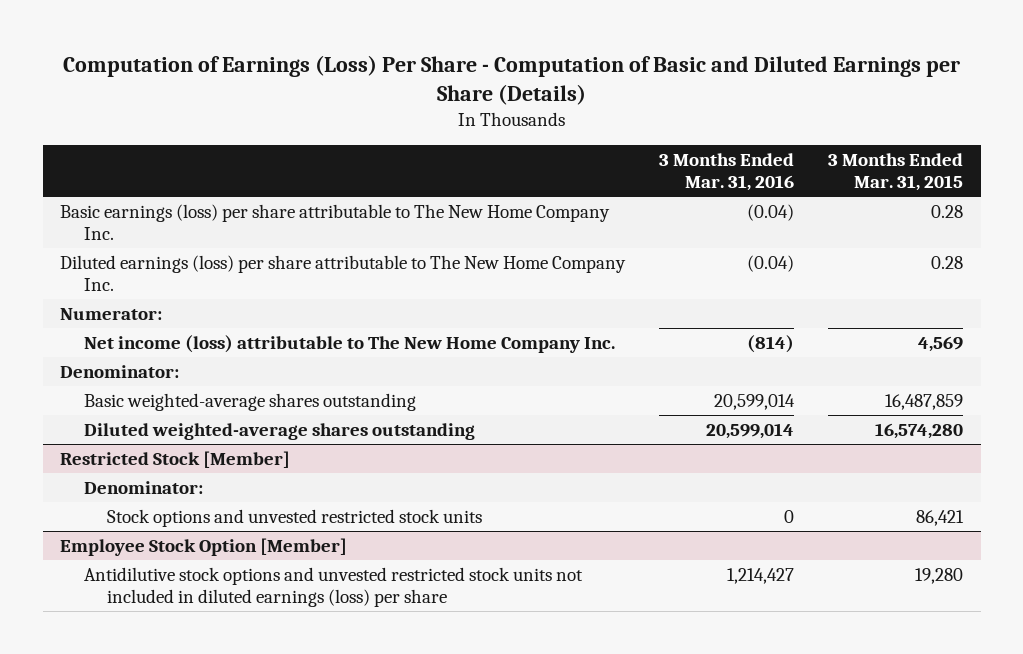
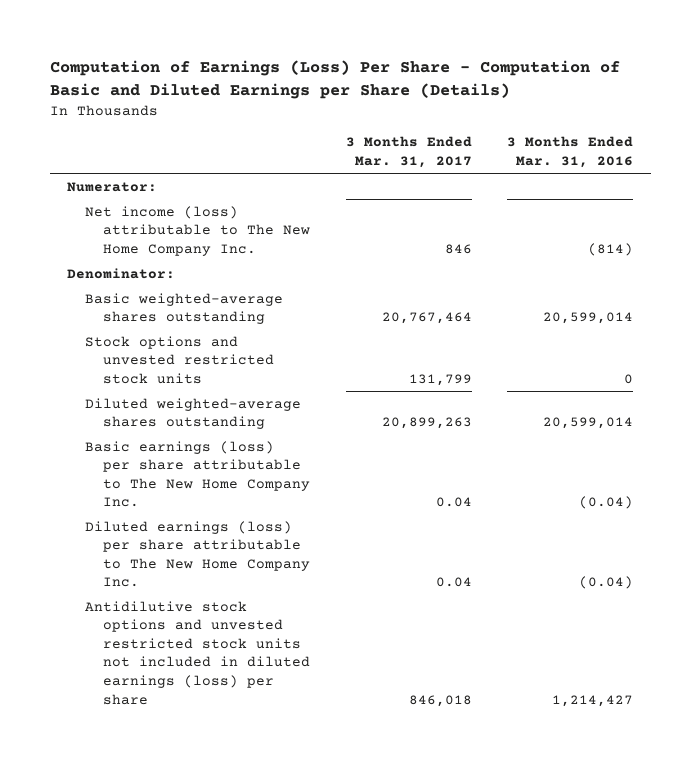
[828,152,964,192] 3 Months Ended Mar. 31, 2015 -> none
none -> [345,136,472,169] 3 Months Ended Mar. 31, 2017
[59,450,290,468] Restricted Stock [Member] -> none
[83,480,203,494] Denominator: -> none
[59,537,347,556] Employee Stock Option [Member] -> none
[83,422,475,440] Diluted weighted-average shares outstanding -> [85,397,302,430] Diluted weighted-average shares outstanding
[59,203,610,241] Basic earnings (loss) per share attributable to The New Home Company Inc. -> [85,440,311,508] Basic earnings (loss) per share attributable to The New Home Company Inc.
[59,254,626,292] Diluted earnings (loss) per share attributable to The New Home Company Inc. -> [85,520,311,588] Diluted earnings (loss) per share attributable to The New Home Company Inc.

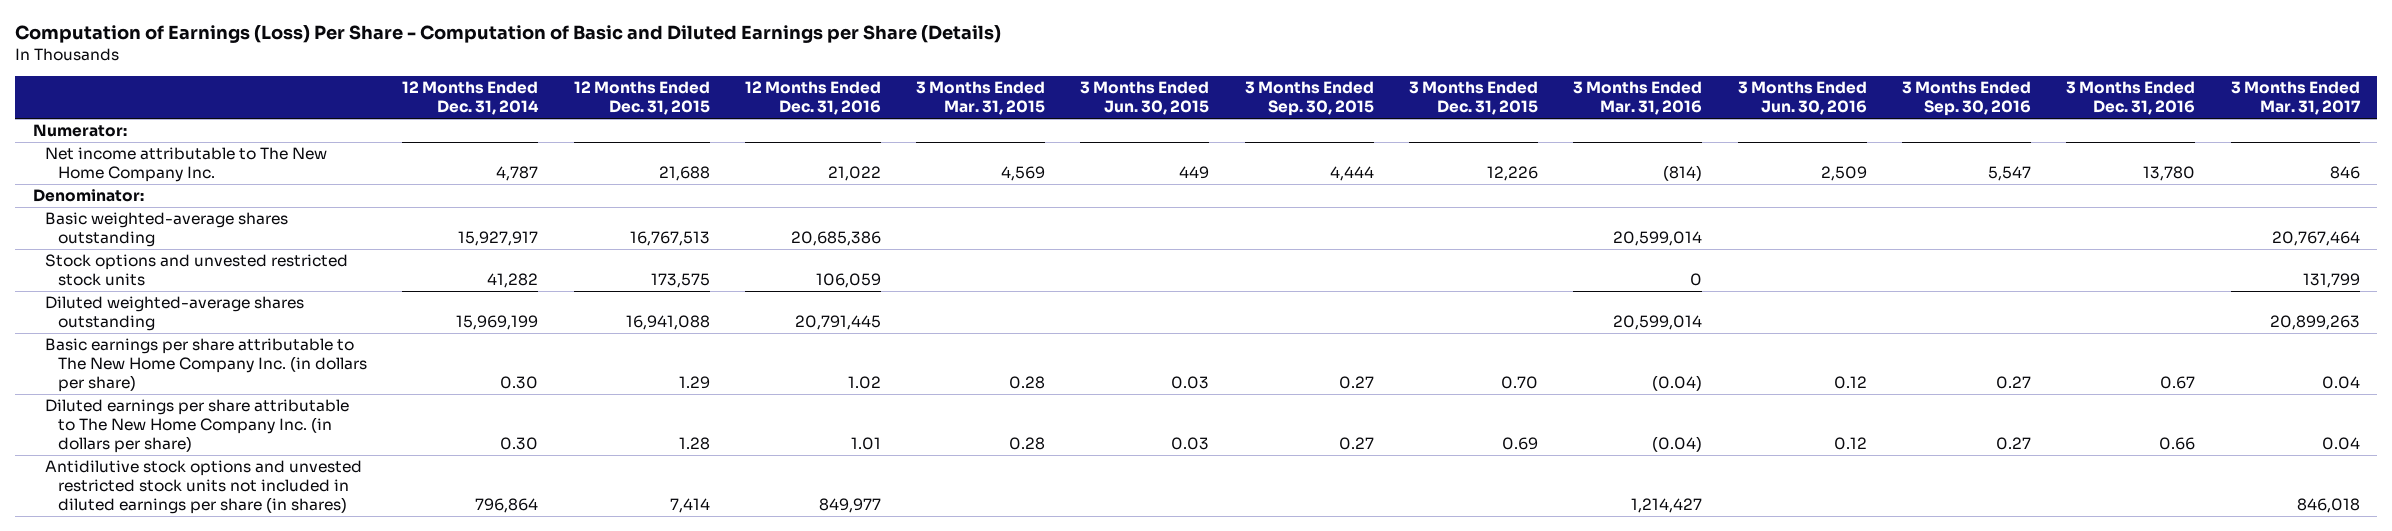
none -> [402,81,540,116] 12 Months Ended Dec. 31, 2014
none -> [573,81,710,116] 12 Months Ended Dec. 31, 2015
none -> [744,81,881,116] 12 Months Ended Dec. 31, 2016
none -> [916,81,1046,116] 3 Months Ended Mar. 31, 2015
none -> [1080,81,1210,116] 3 Months Ended Jun. 30, 2015
none -> [1244,81,1374,117] 3 Months Ended Sep. 30, 2015
none -> [1409,81,1539,116] 3 Months Ended Dec. 31, 2015
none -> [1737,81,1867,116] 3 Months Ended Jun. 30, 2016
none -> [1901,81,2031,117] 3 Months Ended Sep. 30, 2016
none -> [2066,81,2196,116] 3 Months Ended Dec. 31, 2016
[85,205,311,256] Net income (loss) attributable to The New Home Company Inc. -> [45,147,328,183] Net income attributable to The New Home Company Inc.
[85,440,311,508] Basic earnings (loss) per share attributable to The New Home Company Inc. -> [45,338,367,393] Basic earnings per share attributable to The New Home Company Inc. (in dollars per share)
[85,520,311,588] Diluted earnings (loss) per share attributable to The New Home Company Inc. -> [45,399,350,454] Diluted earnings per share attributable to The New Home Company Inc. (in dollars per share)
[85,600,311,705] Antidilutive stock options and unvested restricted stock units not included in diluted earnings (loss) per share -> [45,460,363,515] Antidilutive stock options and unvested restricted stock units not included in diluted earnings per share (in shares)

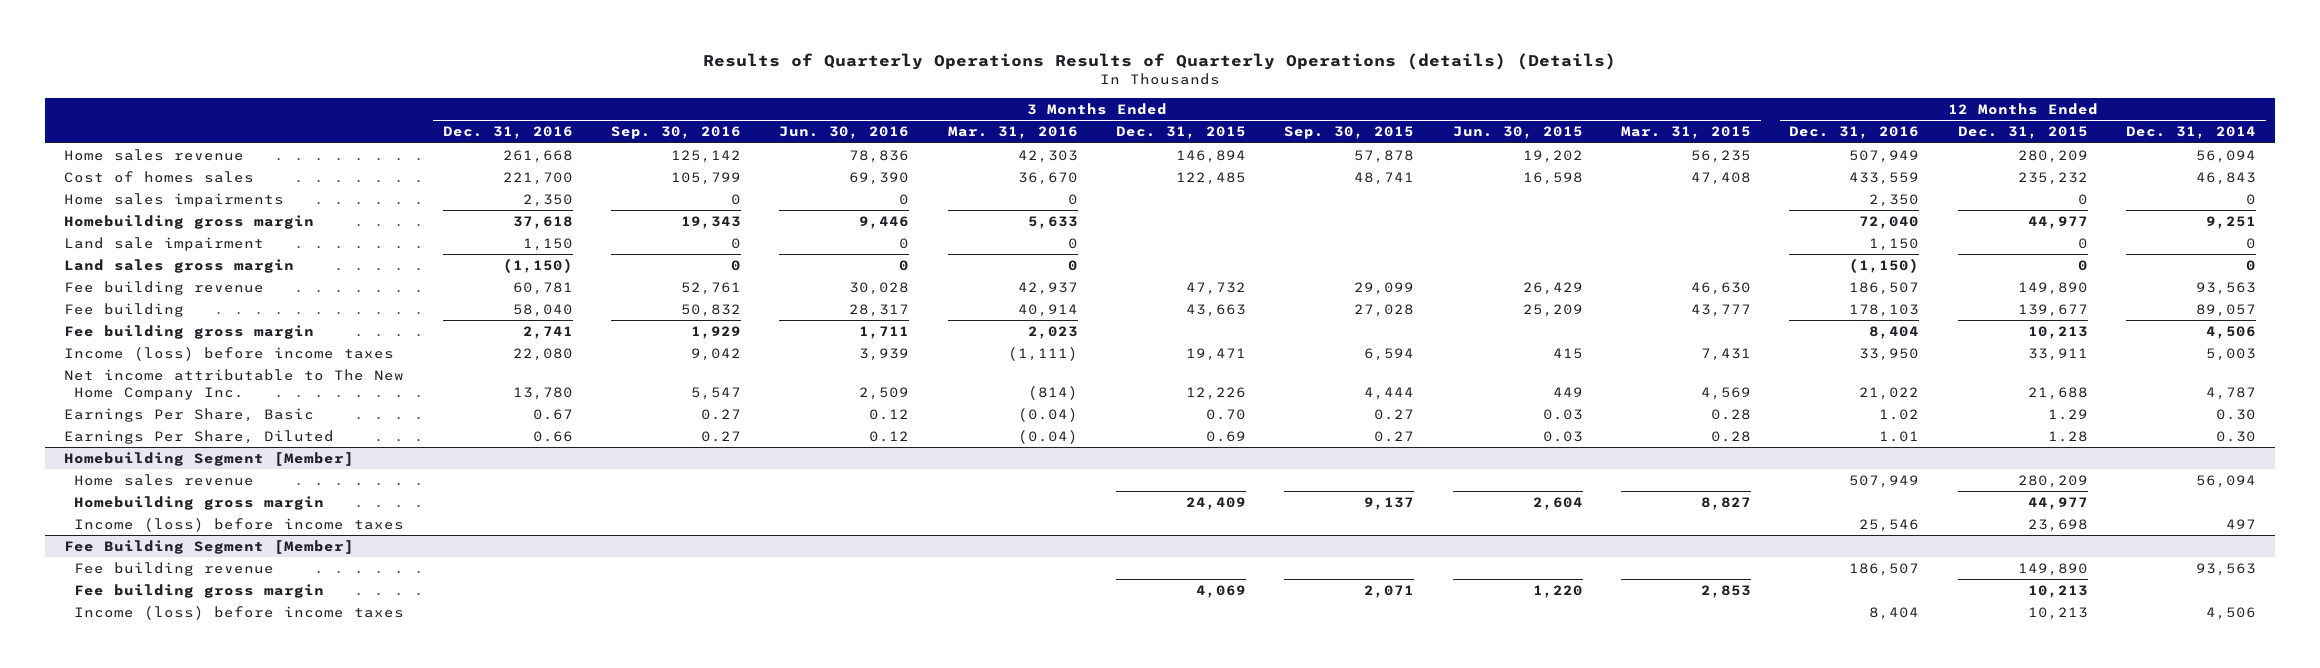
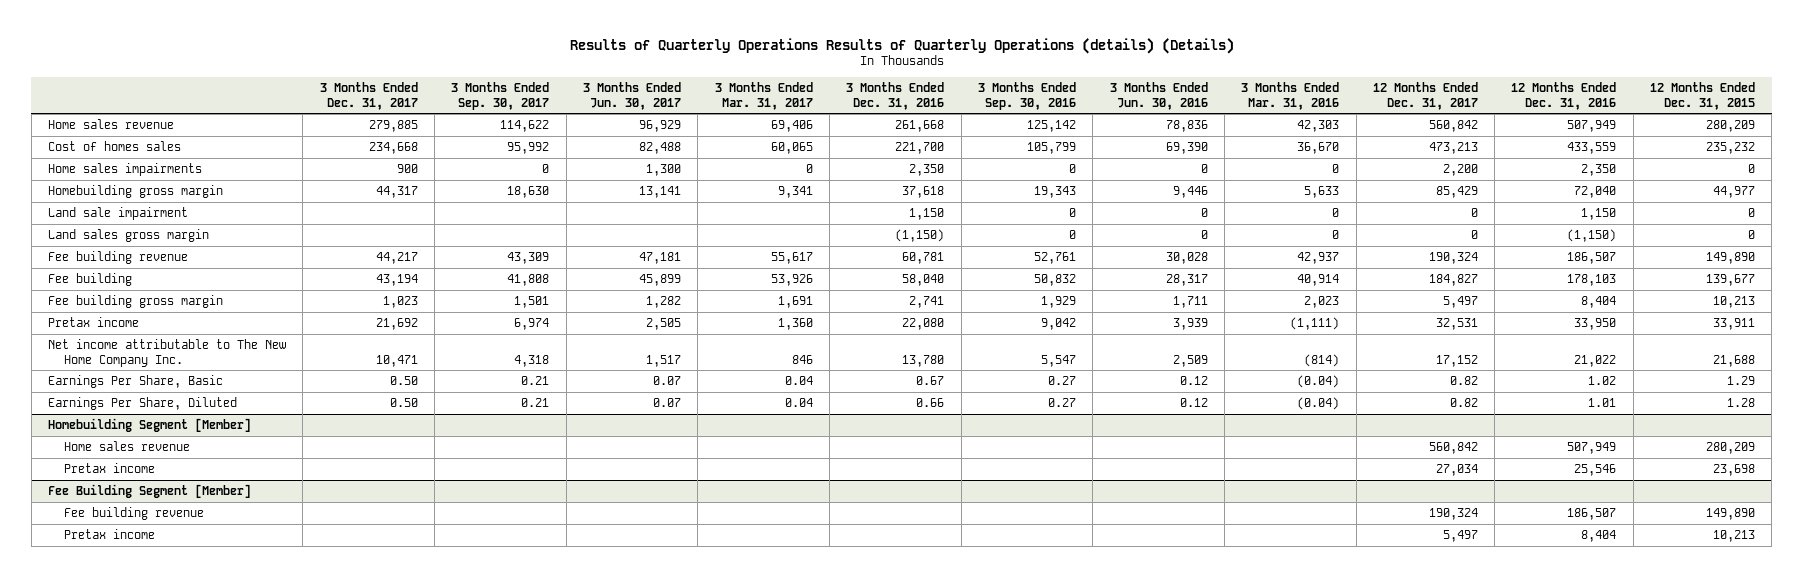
[1116,126,1247,140] Dec. 31, 2015 -> none
[1284,126,1415,140] Sep. 30, 2015 -> none
[1452,126,1583,140] Jun. 30, 2015 -> none
[1621,126,1752,140] Mar. 31, 2015 -> none
[2125,126,2256,140] Dec. 31, 2014 -> none
none -> [319,81,418,110] 3 Months Ended Dec. 31, 2017
none -> [451,81,550,110] 3 Months Ended Sep. 30, 2017
none -> [583,81,682,110] 3 Months Ended Jun. 30, 2017
none -> [714,81,813,110] 3 Months Ended Mar. 31, 2017
none -> [1372,81,1478,110] 12 Months Ended Dec. 31, 2017
[64,346,395,361] Income (loss) before income taxes -> [48,316,140,327] Pretax income
[74,495,325,510] Homebuilding gross margin -> none
[74,517,405,532] Income (loss) before income taxes -> [64,462,156,473] Pretax income
[74,583,325,598] Fee building gross margin -> none
[74,605,405,620] Income (loss) before income taxes -> [64,528,156,539] Pretax income

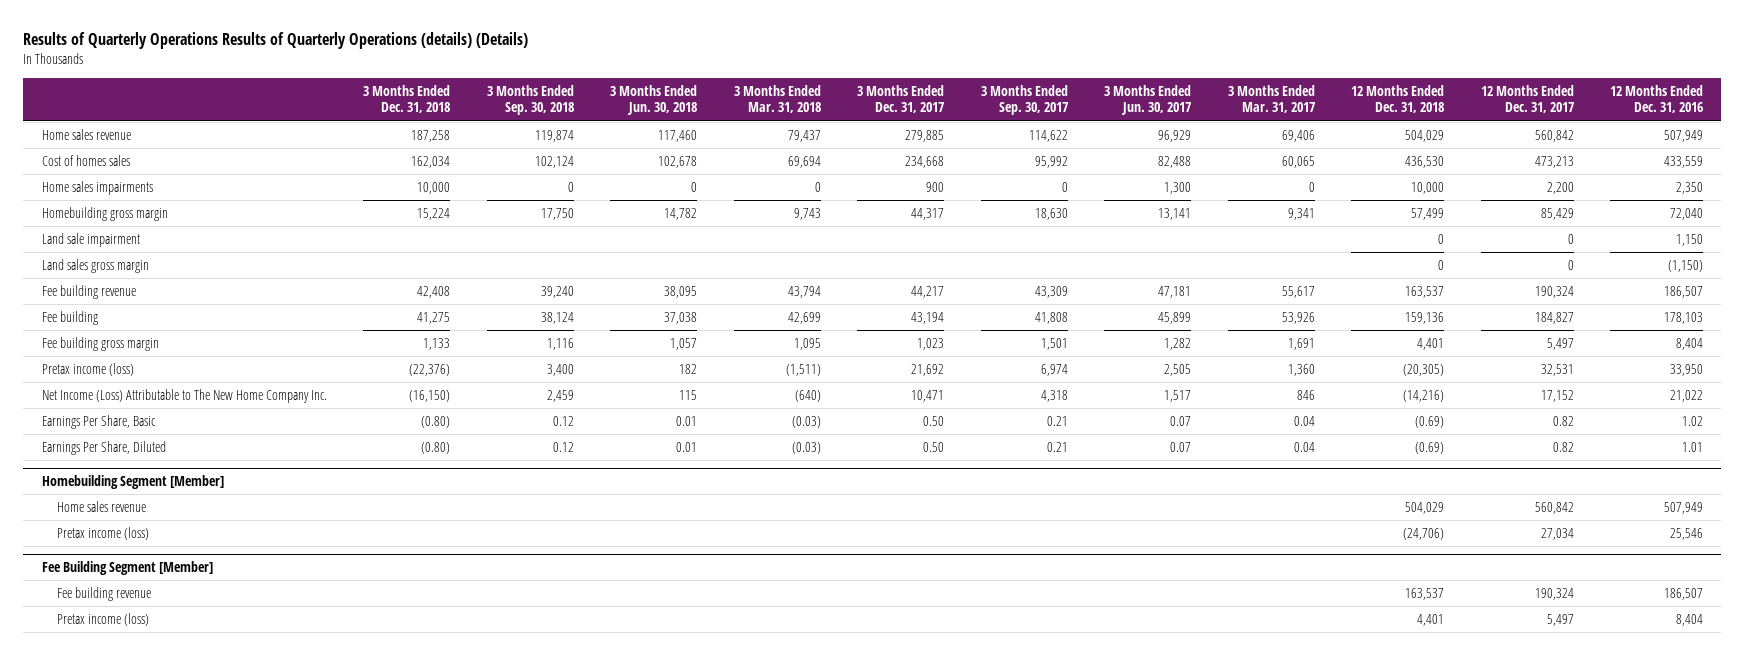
[846,81,945,110] 3 Months Ended Dec. 31, 2016 -> none
[977,81,1076,110] 3 Months Ended Sep. 30, 2016 -> none
[1109,81,1208,110] 3 Months Ended Jun. 30, 2016 -> none
[1241,81,1340,110] 3 Months Ended Mar. 31, 2016 -> none
[1650,81,1756,110] 12 Months Ended Dec. 31, 2015 -> none
none -> [363,85,451,114] 3 Months Ended Dec. 31, 2018
none -> [486,85,574,116] 3 Months Ended Sep. 30, 2018
none -> [610,85,698,116] 3 Months Ended Jun. 30, 2018
none -> [733,85,821,114] 3 Months Ended Mar. 31, 2018
none -> [1351,85,1445,114] 12 Months Ended Dec. 31, 2018
[48,316,140,327] Pretax income -> [41,363,134,377] Pretax income (loss)
[48,338,287,367] Net income attributable to The New Home Company Inc. -> [41,389,327,404] Net Income (Loss) Attributable to The New Home Company Inc.
[64,462,156,473] Pretax income -> [57,527,150,541] Pretax income (loss)
[64,528,156,539] Pretax income -> [57,613,150,627] Pretax income (loss)

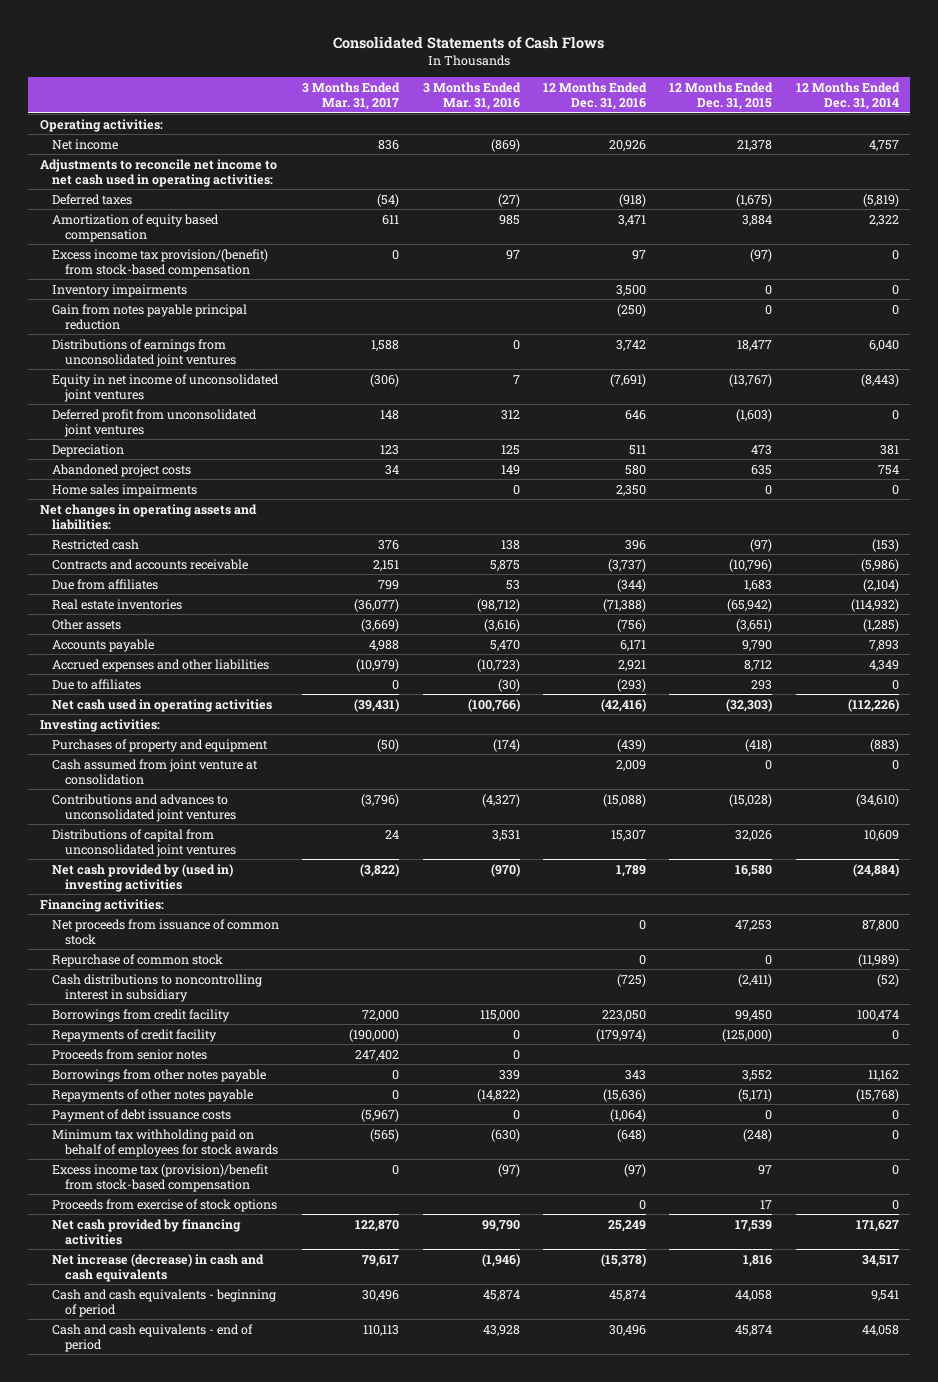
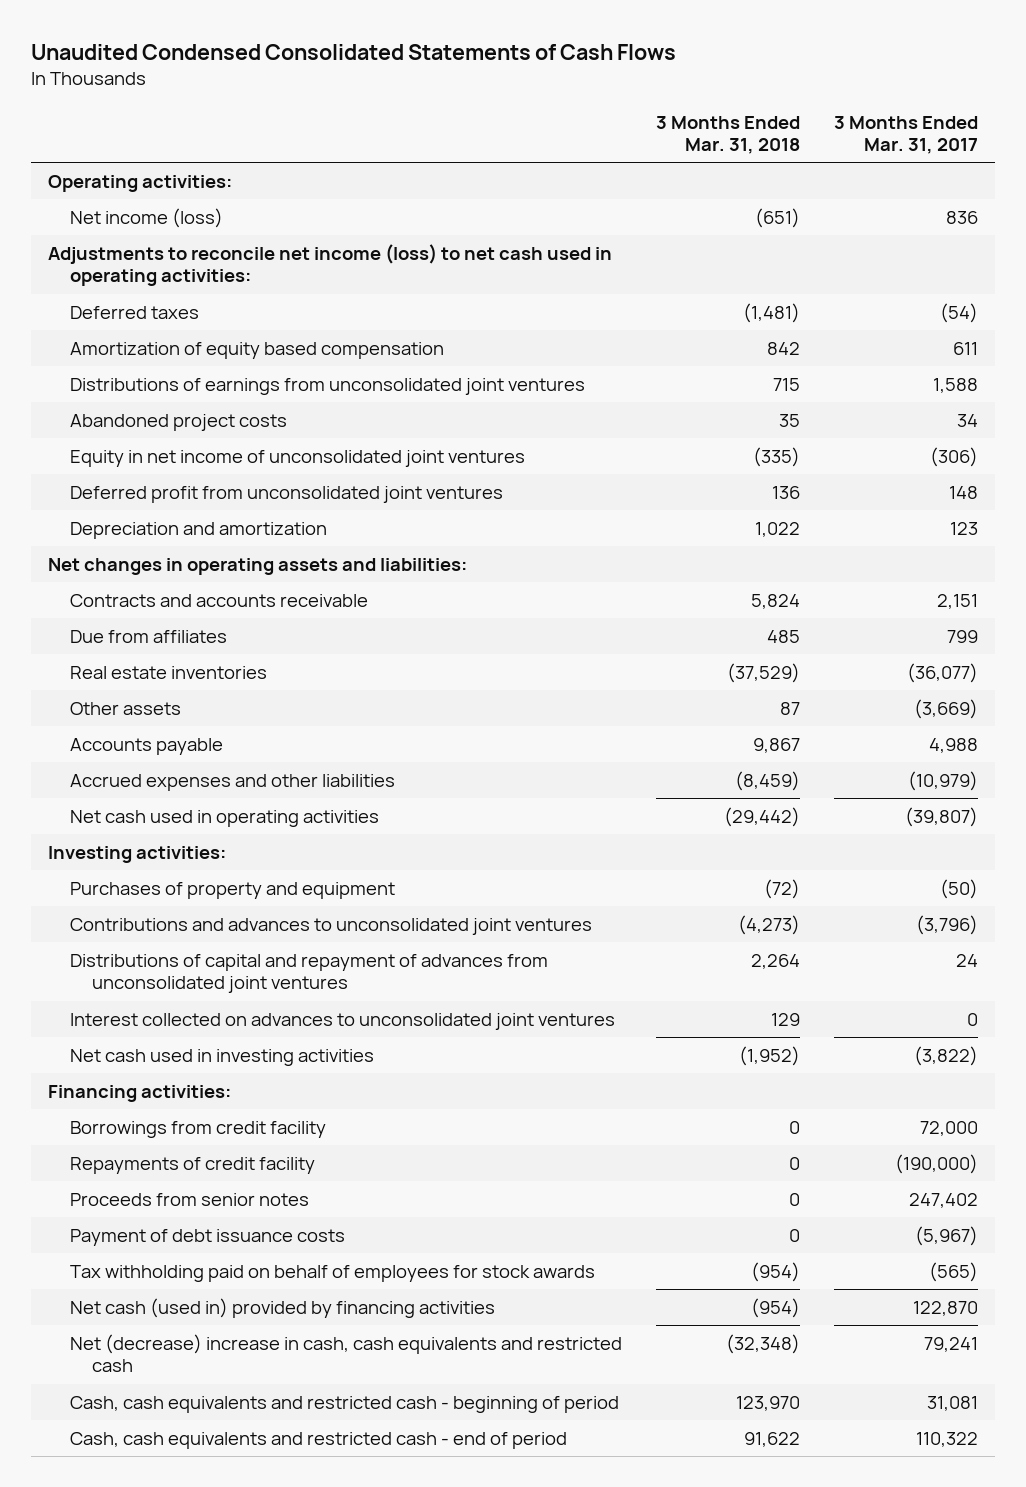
[333,35,605,49] Consolidated Statements of Cash Flows -> [30,43,676,60] Unaudited Condensed Consolidated Statements of Cash Flows
[422,81,521,111] 3 Months Ended Mar. 31, 2016 -> none
[542,81,647,111] 12 Months Ended Dec. 31, 2016 -> none
[669,81,774,111] 12 Months Ended Dec. 31, 2015 -> none
[795,81,900,111] 12 Months Ended Dec. 31, 2014 -> none
none -> [656,115,801,155] 3 Months Ended Mar. 31, 2018
[52,138,119,150] Net income -> [69,207,223,228] Net income (loss)
[39,158,277,187] Adjustments to reconcile net income to net cash used in operating activities: -> [48,243,613,287] Adjustments to reconcile net income (loss) to net cash used in operating activities:
[52,248,269,277] Excess income tax provision/(benefit) from stock-based compensation -> none
[52,283,188,297] Inventory impairments -> none
[52,303,248,330] Gain from notes payable principal reduction -> none
[52,463,192,477] Abandoned project costs -> [69,413,287,431] Abandoned project costs
[52,483,198,497] Home sales impairments -> none
[52,443,125,457] Depreciation -> [69,521,327,539] Depreciation and amortization
[52,538,140,550] Restricted cash -> none
[52,678,142,690] Due to affiliates -> none
[354,698,400,712] (39,431) -> [905,806,979,827] (39,807)
[52,758,259,785] Cash assumed from joint venture at consolidation -> none
[52,828,236,857] Distributions of capital from unconsolidated joint ventures -> [69,953,548,994] Distributions of capital and repayment of advances from unconsolidated joint ventures
none -> [69,1012,615,1030] Interest collected on advances to unconsolidated joint ventures
[52,863,234,892] Net cash provided by (used in) investing activities -> [69,1048,374,1066] Net cash used in investing activities
[52,918,280,945] Net proceeds from issuance of common stock -> none
[52,953,224,967] Repurchase of common stock -> none
[52,973,263,1002] Cash distributions to noncontrolling interest in subsidiary -> none
[52,1068,267,1082] Borrowings from other notes payable -> none
[52,1088,254,1102] Repayments of other notes payable -> none
[52,1163,270,1192] Excess income tax (provision)/benefit from stock-based compensation -> none
[52,1198,278,1212] Proceeds from exercise of stock options -> none
[52,1128,278,1157] Minimum tax withholding paid on behalf of employees for stock awards -> [69,1264,595,1282] Tax withholding paid on behalf of employees for stock awards
[52,1218,242,1245] Net cash provided by financing activities -> [69,1297,495,1318] Net cash (used in) provided by financing activities
[52,1253,265,1282] Net increase (decrease) in cash and cash equivalents -> [69,1333,622,1373] Net (decrease) increase in cash, cash equivalents and restricted cash
[362,1254,400,1267] 79,617 -> [924,1336,979,1352] 79,241
[52,1288,277,1317] Cash and cash equivalents - beginning of period -> [69,1395,619,1413] Cash, cash equivalents and restricted cash - beginning of period
[362,1289,400,1301] 30,496 -> [927,1395,979,1411] 31,081
[52,1323,254,1352] Cash and cash equivalents - end of period -> [69,1431,567,1449] Cash, cash equivalents and restricted cash - end of period
[363,1324,400,1336] 110,113 -> [916,1431,979,1447] 110,322

